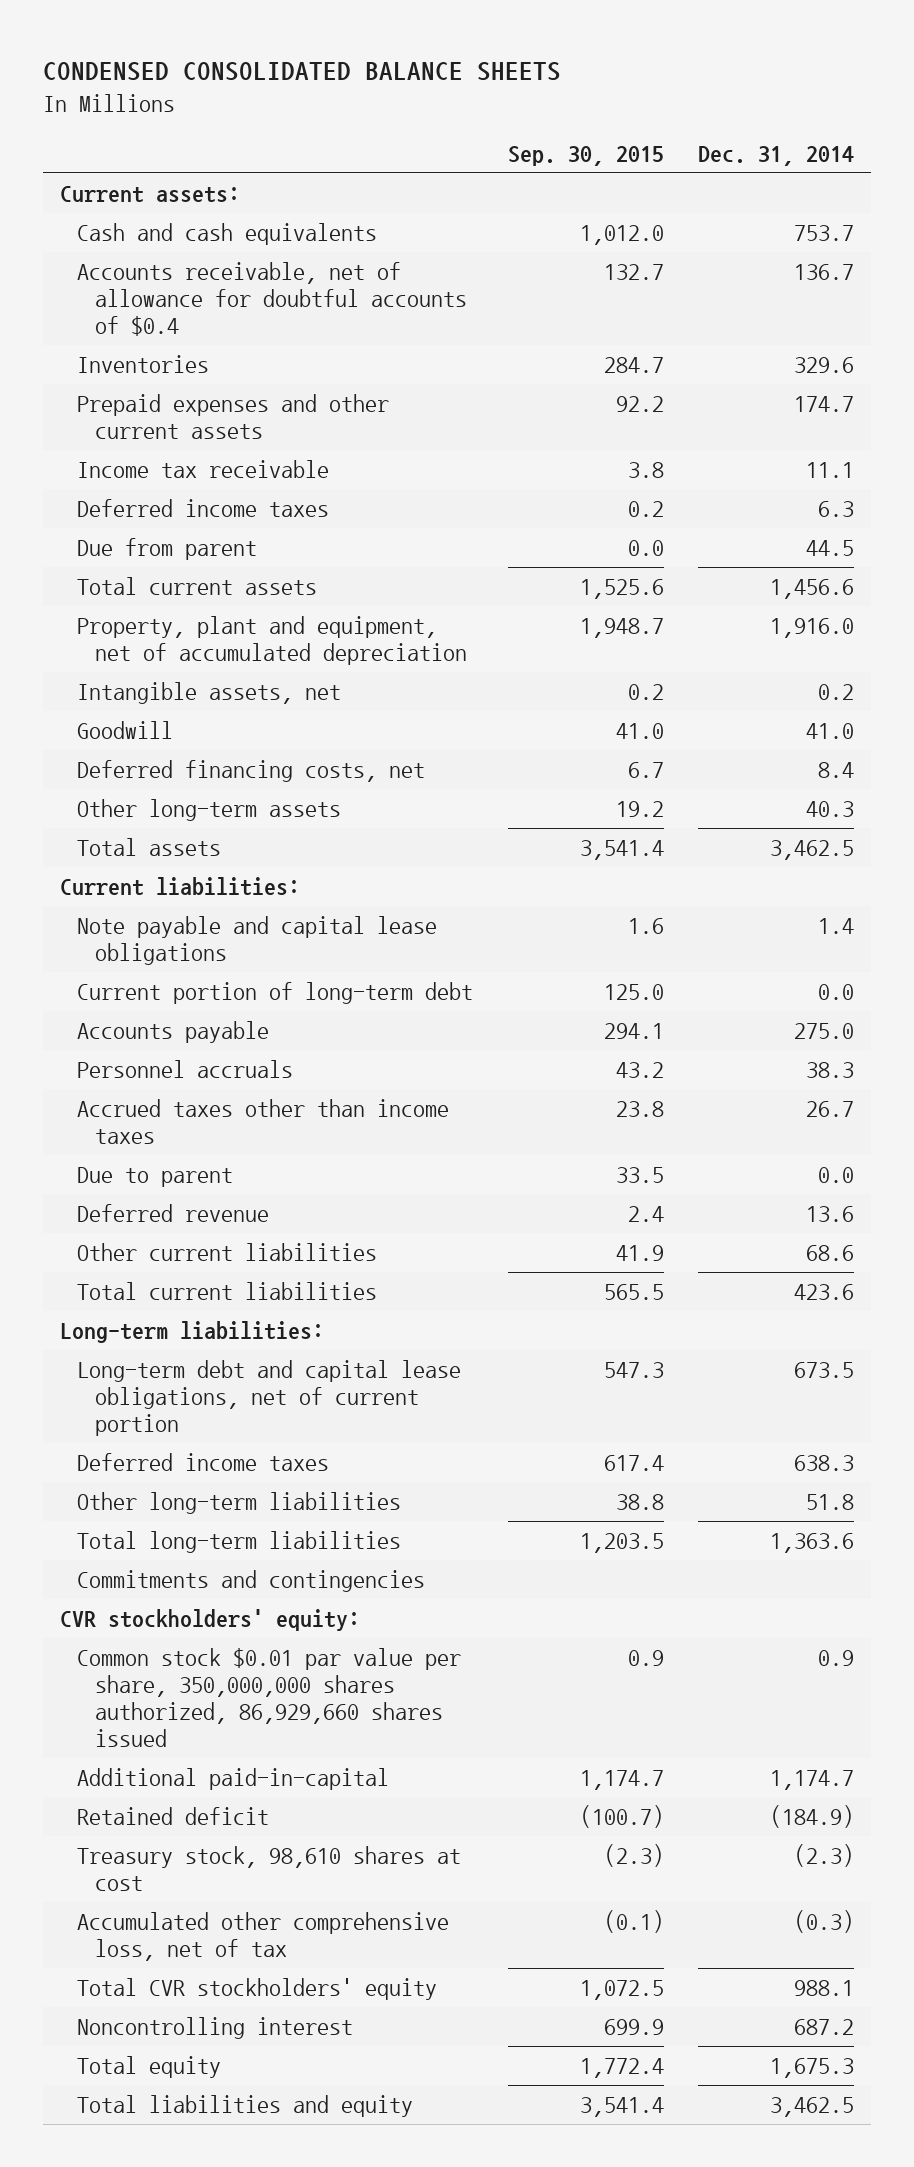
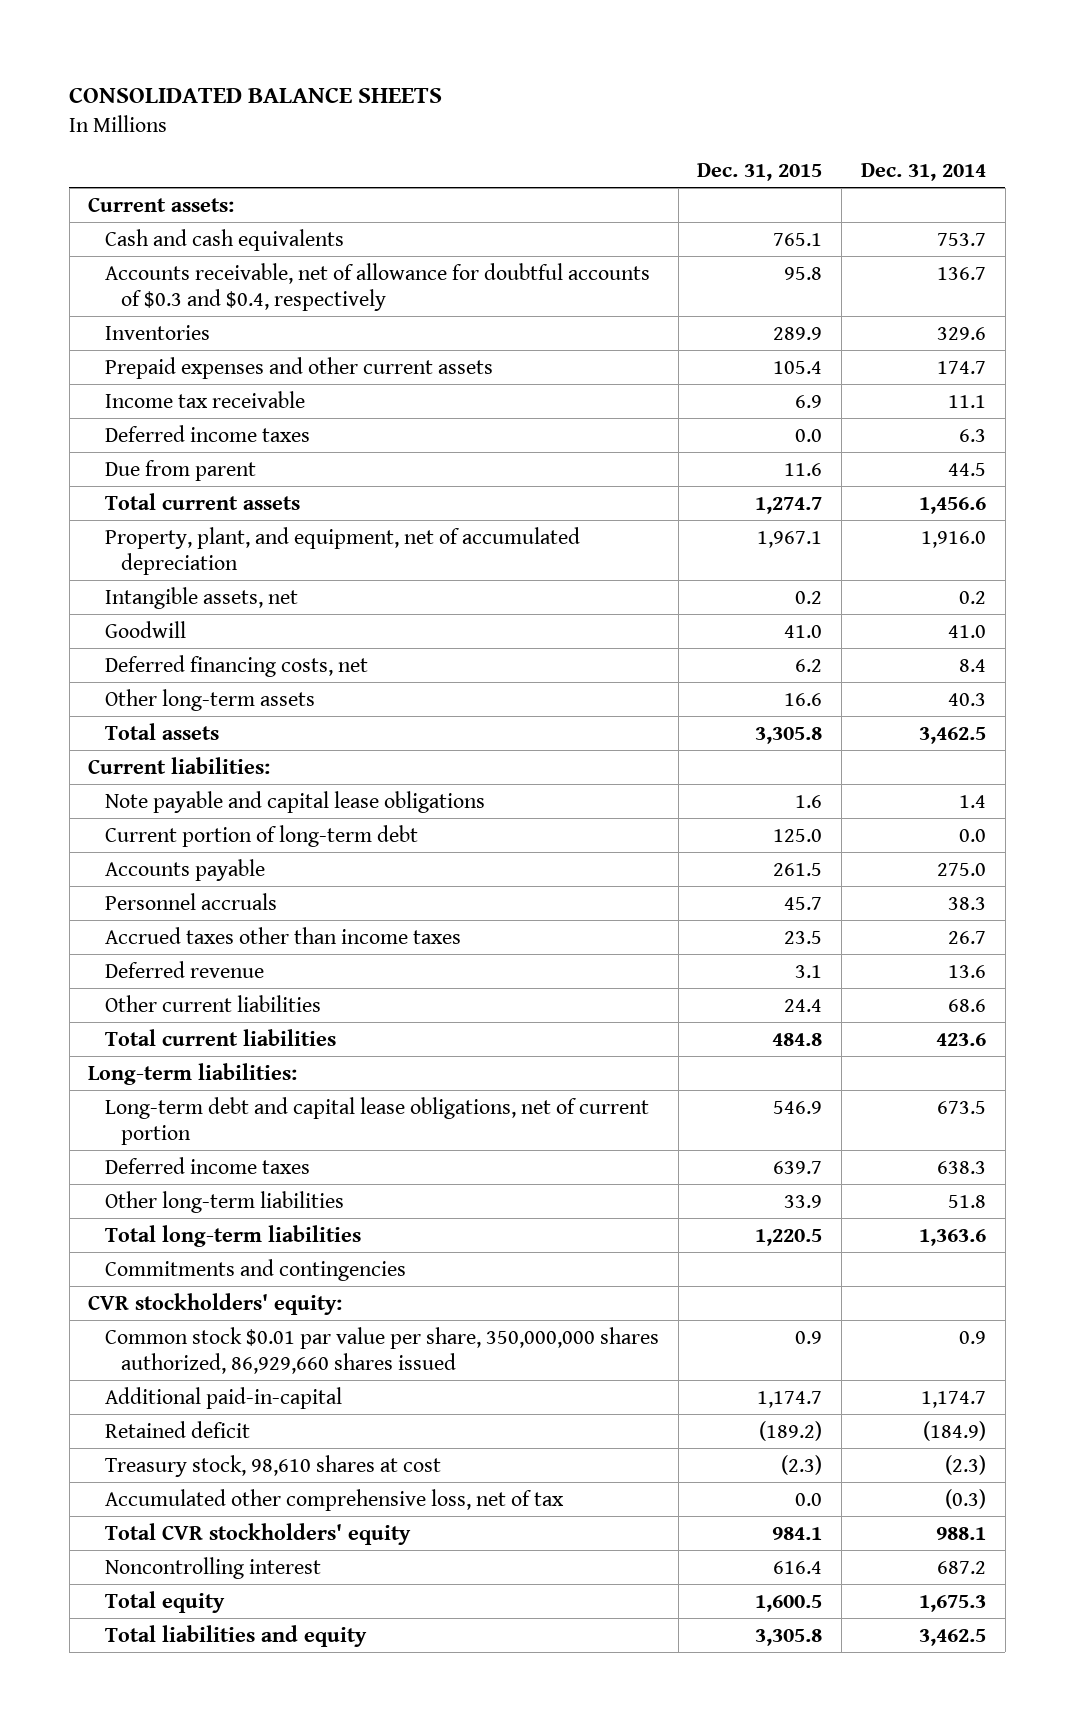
[43,62,562,82] CONDENSED CONSOLIDATED BALANCE SHEETS -> [69,86,443,103] CONSOLIDATED BALANCE SHEETS
[507,145,664,166] Sep. 30, 2015 -> none
none -> [697,163,823,182] Dec. 31, 2015
[77,261,467,337] Accounts receivable, net of allowance for doubtful accounts of $0.4 -> [104,262,650,311] Accounts receivable, net of allowance for doubtful accounts of $0.3 and $0.4, respectively
[77,615,467,665] Property, plant and equipment, net of accumulated depreciation -> [104,526,580,575] Property, plant, and equipment, net of accumulated depreciation
[77,1166,234,1187] Due to parent -> none

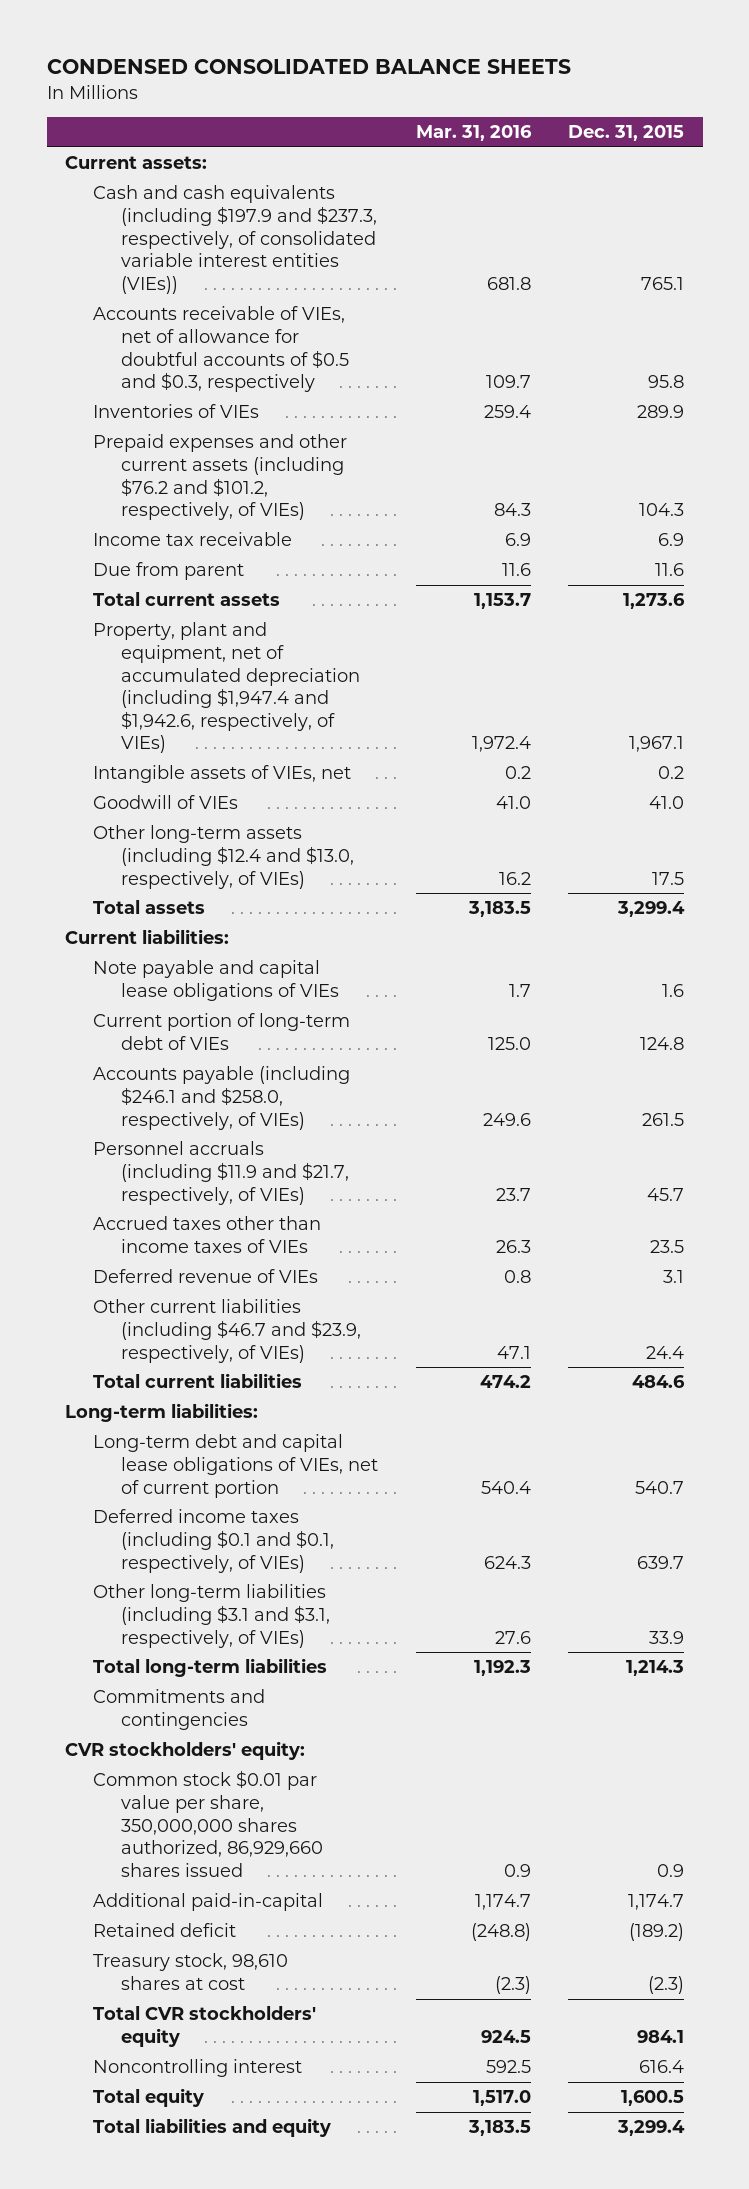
[69,86,443,103] CONSOLIDATED BALANCE SHEETS -> [46,59,571,75] CONDENSED CONSOLIDATED BALANCE SHEETS
[861,163,987,182] Dec. 31, 2014 -> none
none -> [415,124,532,141] Mar. 31, 2016
[104,228,344,251] Cash and cash equivalents -> [93,185,378,294] Cash and cash equivalents (including $197.9 and $237.3, respectively, of consolidated variable interest entities (VIEs))
[104,262,650,311] Accounts receivable, net of allowance for doubtful accounts of $0.3 and $0.4, respectively -> [93,306,350,393] Accounts receivable of VIEs, net of allowance for doubtful accounts of $0.5 and $0.3, respectively
[104,324,210,340] Inventories -> [93,404,260,419] Inventories of VIEs
[104,356,493,379] Prepaid expenses and other current assets -> [93,434,348,521] Prepaid expenses and other current assets (including $76.2 and $101.2, respectively, of VIEs)
[773,360,823,374] 105.4 -> [639,503,685,517] 104.3
[104,424,310,442] Deferred income taxes -> none
[104,654,368,677] Deferred financing costs, net -> none
[755,496,823,514] 1,274.7 -> [623,593,686,610] 1,273.6
[104,526,580,575] Property, plant, and equipment, net of accumulated depreciation -> [93,622,361,754] Property, plant and equipment, net of accumulated depreciation (including $1,947.4 and $1,942.6, respectively, of VIEs)
[104,586,298,609] Intangible assets, net -> [93,765,352,784] Intangible assets of VIEs, net
[104,620,186,638] Goodwill -> [93,795,239,810] Goodwill of VIEs
[104,688,315,711] Other long-term assets -> [93,825,355,889] Other long-term assets (including $12.4 and $13.0, respectively, of VIEs)
[784,692,823,706] 16.6 -> [652,871,685,885] 17.5
[755,726,823,744] 3,305.8 -> [617,901,686,918] 3,299.4
[104,790,485,813] Note payable and capital lease obligations -> [93,960,340,1001] Note payable and capital lease obligations of VIEs
[104,824,418,847] Current portion of long-term debt -> [93,1013,351,1050] Current portion of long-term debt of VIEs
[773,828,823,842] 125.0 -> [640,1036,685,1050] 124.8
[104,858,265,881] Accounts payable -> [93,1066,351,1130] Accounts payable (including $246.1 and $258.0, respectively, of VIEs)
[104,892,277,910] Personnel accruals -> [93,1141,350,1205] Personnel accruals (including $11.9 and $21.7, respectively, of VIEs)
[104,926,461,944] Accrued taxes other than income taxes -> [93,1216,322,1253] Accrued taxes other than income taxes of VIEs
[104,960,264,978] Deferred revenue -> [93,1269,319,1284] Deferred revenue of VIEs
[104,994,321,1012] Other current liabilities -> [93,1299,362,1363] Other current liabilities (including $46.7 and $23.9, respectively, of VIEs)
[772,1032,823,1046] 484.8 -> [632,1375,686,1389] 484.6
[104,1096,649,1145] Long-term debt and capital lease obligations, net of current portion -> [93,1434,379,1498] Long-term debt and capital lease obligations of VIEs, net of current portion
[773,1100,823,1114] 546.9 -> [635,1480,685,1494] 540.7
[104,1156,310,1174] Deferred income taxes -> [93,1509,335,1573] Deferred income taxes (including $0.1 and $0.1, respectively, of VIEs)
[104,1190,344,1213] Other long-term liabilities -> [93,1584,331,1648] Other long-term liabilities (including $3.1 and $3.1, respectively, of VIEs)
[755,1228,823,1246] 1,220.5 -> [626,1660,685,1677] 1,214.3
[104,1488,564,1511] Accumulated other comprehensive loss, net of tax -> none
[755,1628,823,1646] 3,305.8 -> [617,2120,686,2137] 3,299.4

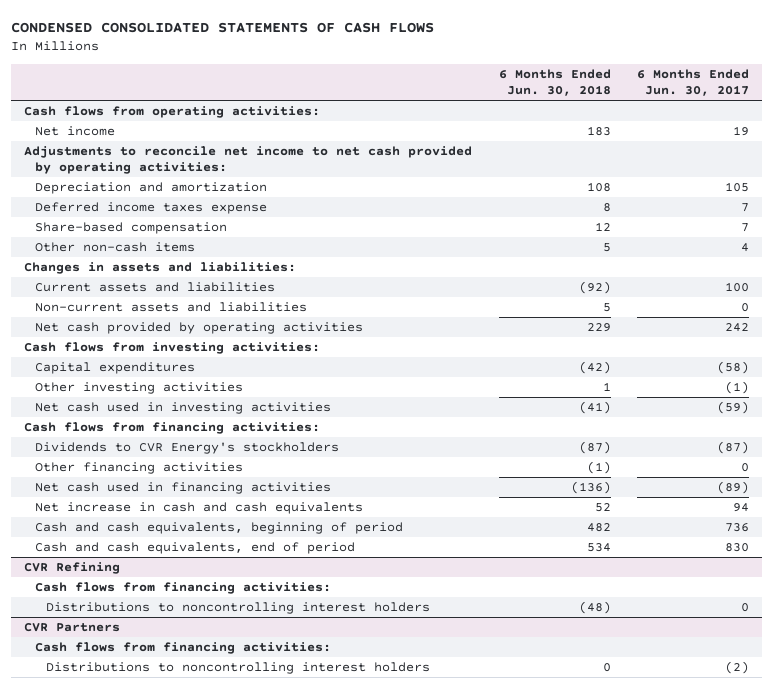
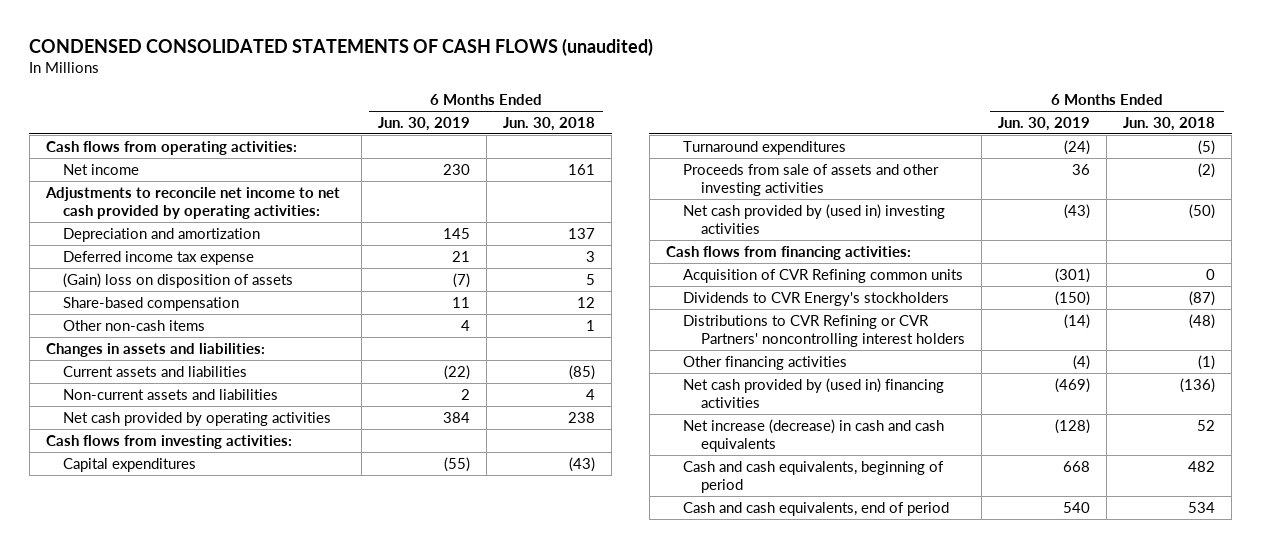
[10,22,434,34] CONDENSED CONSOLIDATED STATEMENTS OF CASH FLOWS -> [29,37,654,56] CONDENSED CONSOLIDATED STATEMENTS OF CASH FLOWS (unaudited)
[637,69,750,97] 6 Months Ended Jun. 30, 2017 -> none
none -> [377,117,470,132] Jun. 30, 2019
[586,126,611,137] 183 -> [568,163,596,175] 161
[586,182,611,193] 108 -> [568,227,596,239] 137
[35,202,268,215] Deferred income taxes expense -> [63,250,255,265] Deferred income tax expense
[602,203,611,213] 8 -> [586,250,596,262] 3
none -> [63,272,294,288] (Gain) loss on disposition of assets
[602,243,611,253] 5 -> [586,319,596,331] 1
[578,281,611,295] (92) -> [569,364,596,380] (85)
[602,303,611,313] 5 -> [586,388,596,400] 4
[586,323,611,333] 229 -> [568,411,596,423] 238
[578,361,611,375] (42) -> [569,456,596,472] (43)
none -> [683,140,847,155] Turnaround expenditures
[35,382,244,395] Other investing activities -> [683,163,940,196] Proceeds from sale of assets and other investing activities
[602,382,611,392] 1 -> [1198,162,1216,178] (2)
[35,402,332,415] Net cash used in investing activities -> [683,203,946,234] Net cash provided by (used in) investing activities
[578,401,611,415] (41) -> [1189,203,1216,219] (50)
none -> [683,268,964,283] Acquisition of CVR Refining common units
none -> [683,314,965,347] Distributions to CVR Refining or CVR Partners' noncontrolling interest holders
[35,482,332,495] Net cash used in financing activities -> [683,377,945,408] Net cash provided by (used in) financing activities
[35,502,364,515] Net increase in cash and cash equivalents -> [683,418,945,452] Net increase (decrease) in cash and cash equivalents
[24,562,121,575] CVR Refining -> none
[35,582,332,595] Cash flows from financing activities: -> none
[46,602,431,615] Distributions to noncontrolling interest holders -> none
[24,623,121,633] CVR Partners -> none
[35,642,332,655] Cash flows from financing activities: -> none
[46,662,431,675] Distributions to noncontrolling interest holders -> none

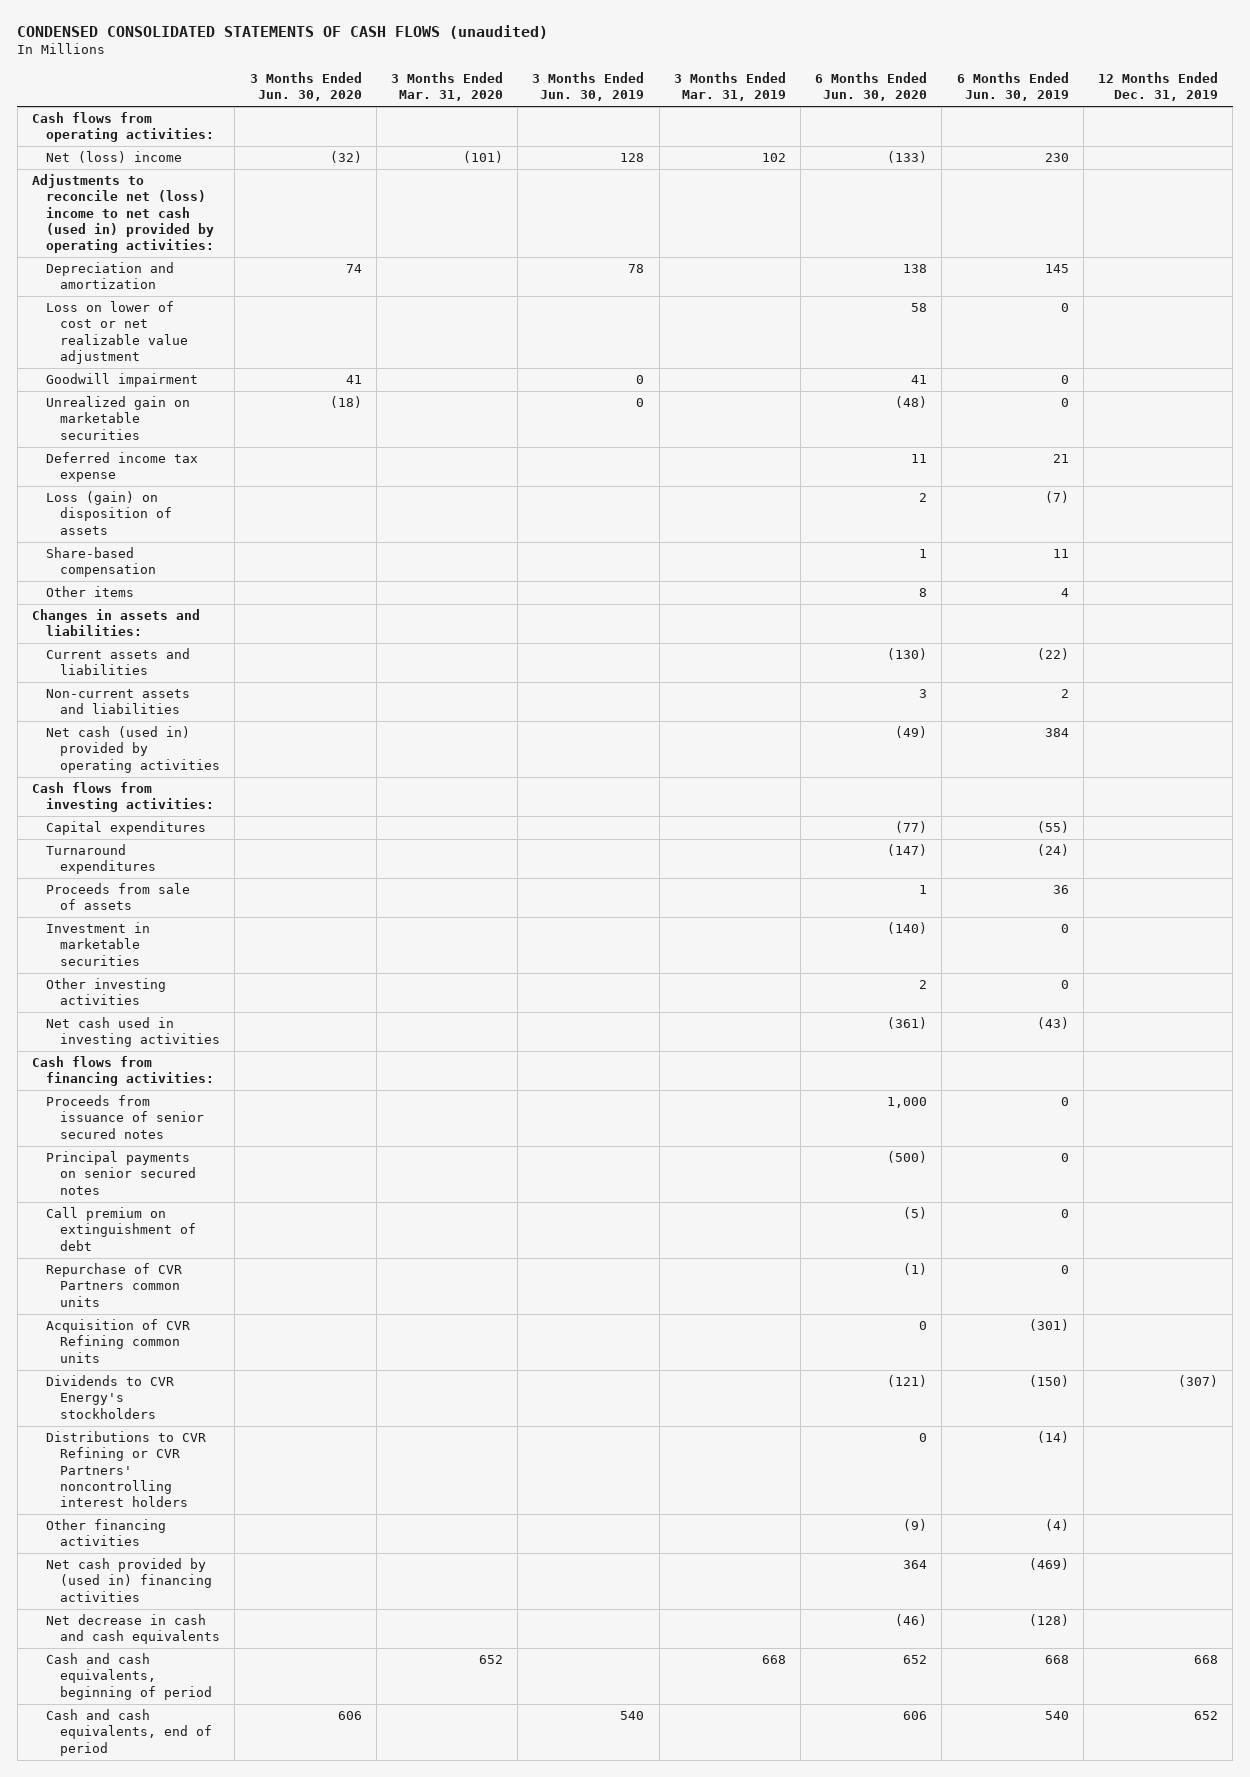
[503,117,596,132] Jun. 30, 2018 -> none
none -> [249,72,362,102] 3 Months Ended Jun. 30, 2020
none -> [390,72,503,102] 3 Months Ended Mar. 31, 2020
none -> [532,72,645,102] 3 Months Ended Jun. 30, 2019
none -> [673,72,786,102] 3 Months Ended Mar. 31, 2019
none -> [815,72,928,102] 6 Months Ended Jun. 30, 2020
none -> [1098,72,1219,102] 12 Months Ended Dec. 31, 2019
[63,163,140,175] Net income -> [45,151,182,164] Net (loss) income
[44,186,340,219] Adjustments to reconcile net income to net cash provided by operating activities: -> [31,174,214,254] Adjustments to reconcile net (loss) income to net cash (used in) provided by operating activities:
none -> [45,301,189,365] Loss on lower of cost or net realizable value adjustment
none -> [45,373,198,388] Goodwill impairment
none -> [45,396,190,440] Unrealized gain on marketable securities
[63,272,294,288] (Gain) loss on disposition of assets -> [45,491,173,535] Loss (gain) on disposition of assets
[63,319,206,331] Other non-cash items -> [45,586,134,598] Other items
[63,411,332,426] Net cash provided by operating activities -> [45,726,221,773] Net cash (used in) provided by operating activities
none -> [45,883,190,911] Proceeds from sale of assets
none -> [45,922,150,966] Investment in marketable securities
[683,163,940,196] Proceeds from sale of assets and other investing activities -> [45,978,166,1006] Other investing activities
[1071,163,1090,175] 36 -> [1060,980,1069,990] 0
[683,203,946,234] Net cash provided by (used in) investing activities -> [45,1017,221,1048] Net cash used in investing activities
none -> [45,1095,205,1139] Proceeds from issuance of senior secured notes
none -> [45,1151,197,1195] Principal payments on senior secured notes
none -> [45,1207,197,1251] Call premium on extinguishment of debt
none -> [45,1263,182,1307] Repurchase of CVR Partners common units
[683,418,945,452] Net increase (decrease) in cash and cash equivalents -> [45,1614,221,1645] Net decrease in cash and cash equivalents

